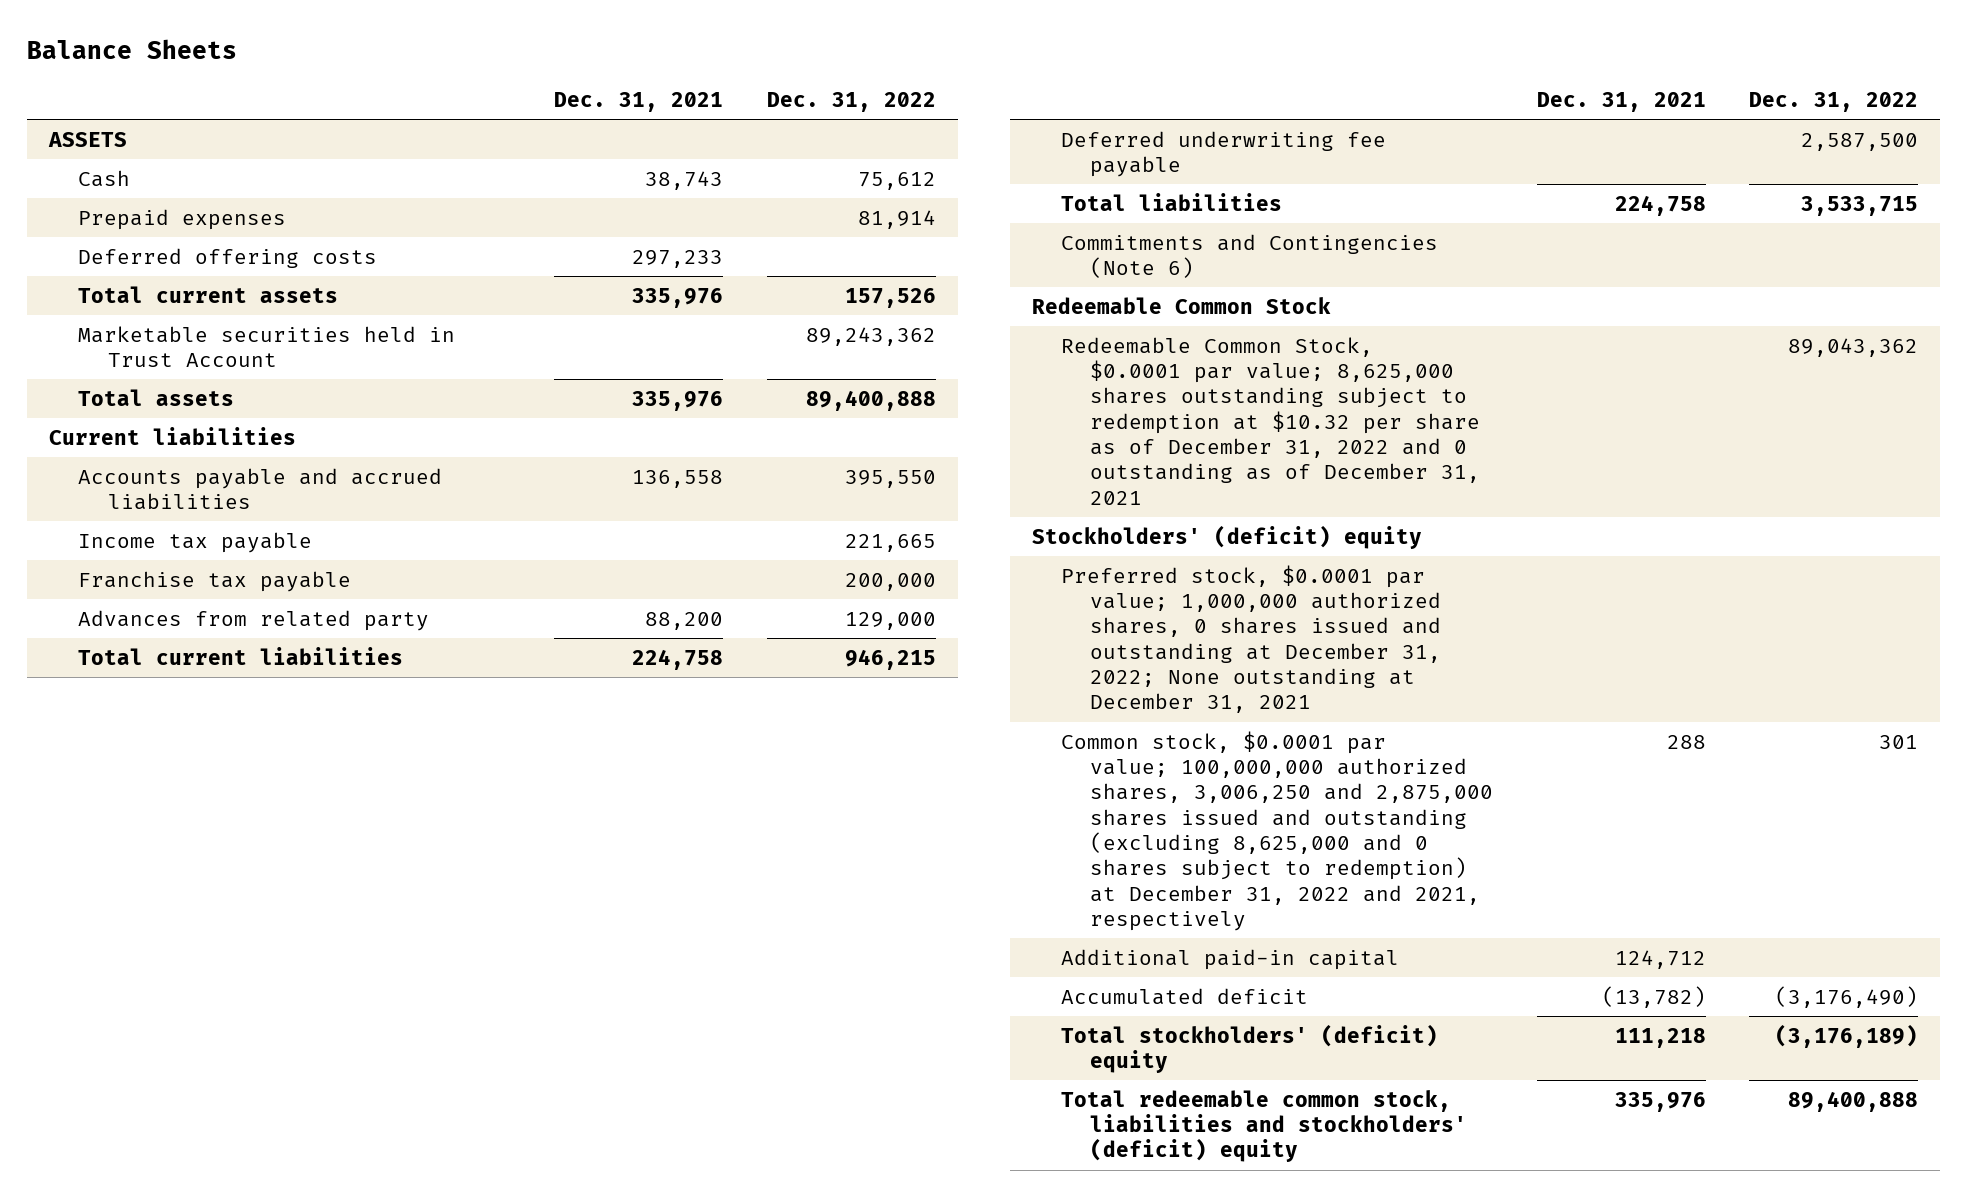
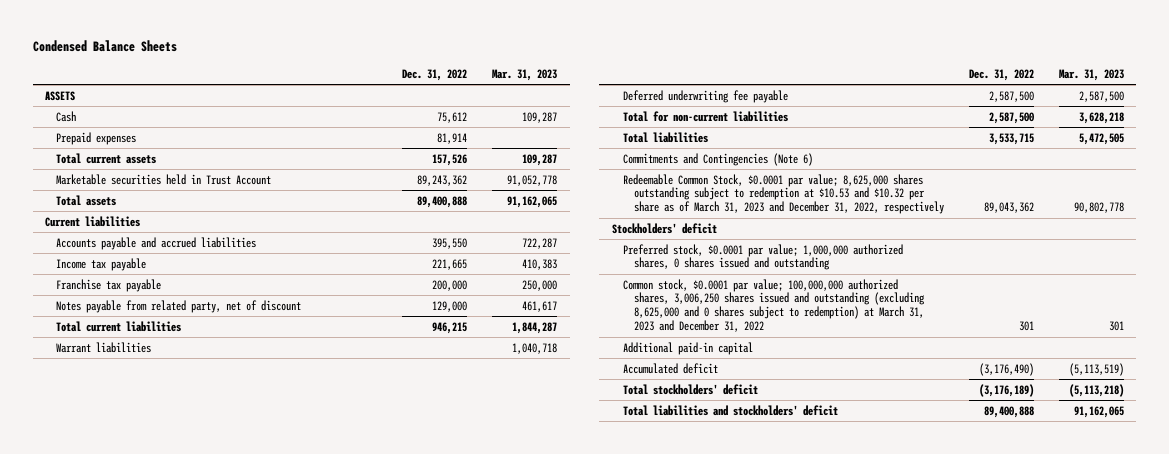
[27,39,238,60] Balance Sheets -> [32,40,177,53] Condensed Balance Sheets
[554,91,724,112] Dec. 31, 2021 -> none
none -> [492,68,558,81] Mar. 31, 2023
[78,247,378,268] Deferred offering costs -> none
[78,609,430,631] Advances from related party -> [56,299,302,313] Notes payable from related party, net of discount
none -> [56,341,152,353] Warrant liabilities
none -> [622,110,788,122] Total for non-current liabilities
[1031,296,1331,314] Redeemable Common Stock -> none
[1060,336,1480,505] Redeemable Common Stock, $0.0001 par value; 8,625,000 shares outstanding subject to redemption at $10.32 per share as of December 31, 2022 and 0 outstanding as of December 31, 2021 -> [622,173,944,215] Redeemable Common Stock, $0.0001 par value; 8,625,000 shares outstanding subject to redemption at $10.53 and $10.32 per share as of March 31, 2023 and December 31, 2022, respectively
[1031,524,1422,549] Stockholders' (deficit) equity -> [611,222,717,234] Stockholders' deficit
[1060,564,1441,714] Preferred stock, $0.0001 par value; 1,000,000 authorized shares, 0 shares issued and outstanding at December 31, 2022; None outstanding at December 31, 2021 -> [622,243,903,271] Preferred stock, $0.0001 par value; 1,000,000 authorized shares, 0 shares issued and outstanding
[1060,730,1493,931] Common stock, $0.0001 par value; 100,000,000 authorized shares, 3,006,250 and 2,875,000 shares issued and outstanding (excluding 8,625,000 and 0 shares subject to redemption) at December 31, 2022 and 2021, respectively -> [622,278,925,333] Common stock, $0.0001 par value; 100,000,000 authorized shares, 3,006,250 shares issued and outstanding (excluding 8,625,000 and 0 shares subject to redemption) at March 31, 2023 and December 31, 2022
[1060,1023,1438,1074] Total stockholders' (deficit) equity -> [622,383,758,395] Total stockholders' deficit
[1060,1089,1467,1163] Total redeemable common stock, liabilities and stockholders' (deficit) equity -> [622,404,838,416] Total liabilities and stockholders' deficit

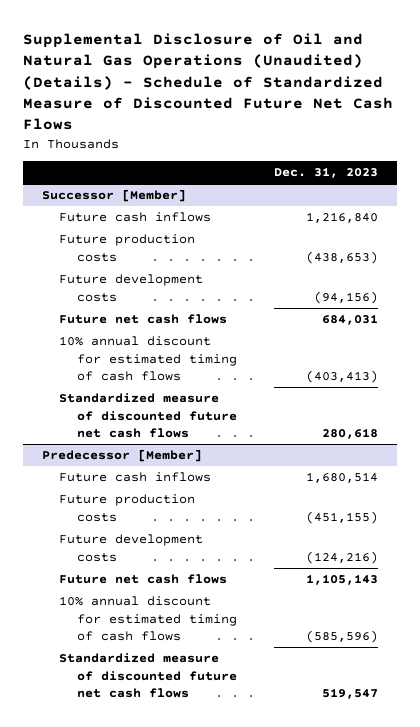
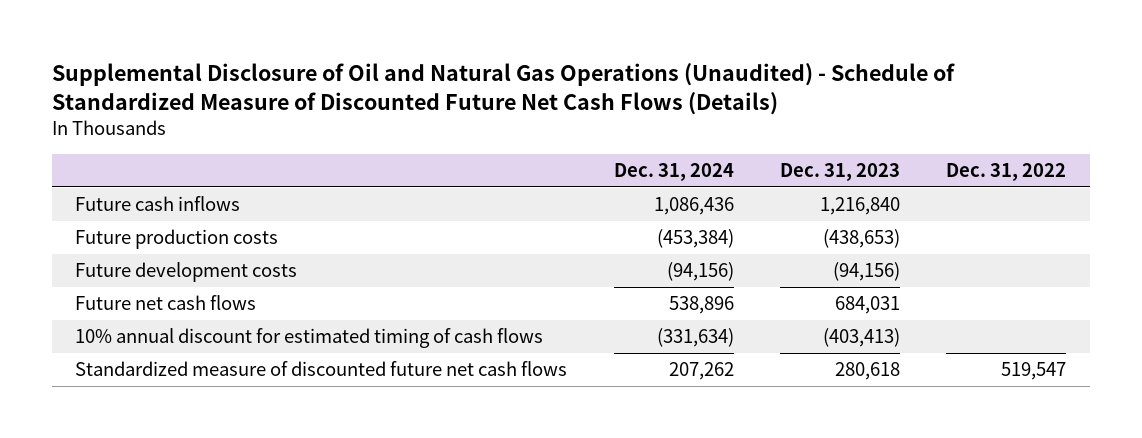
[22,33,393,131] Supplemental Disclosure of Oil and Natural Gas Operations (Unaudited) (Details) - Schedule of Standardized Measure of Discounted Future Net Cash Flows -> [52,62,956,115] Supplemental Disclosure of Oil and Natural Gas Operations (Unaudited) - Schedule of Standardized Measure of Discounted Future Net Cash Flows (Details)
none -> [613,163,734,182] Dec. 31, 2024
none -> [946,163,1067,182] Dec. 31, 2022
[41,188,186,202] Successor [Member] -> none
[41,448,202,462] Predecessor [Member] -> none
[59,471,212,482] Future cash inflows -> none
[59,493,196,522] Future production costs -> none
[59,533,204,562] Future development costs -> none
[59,573,228,584] Future net cash flows -> none
[59,595,237,642] 10% annual discount for estimated timing of cash flows -> none
[59,652,237,699] Standardized measure of discounted future net cash flows -> none

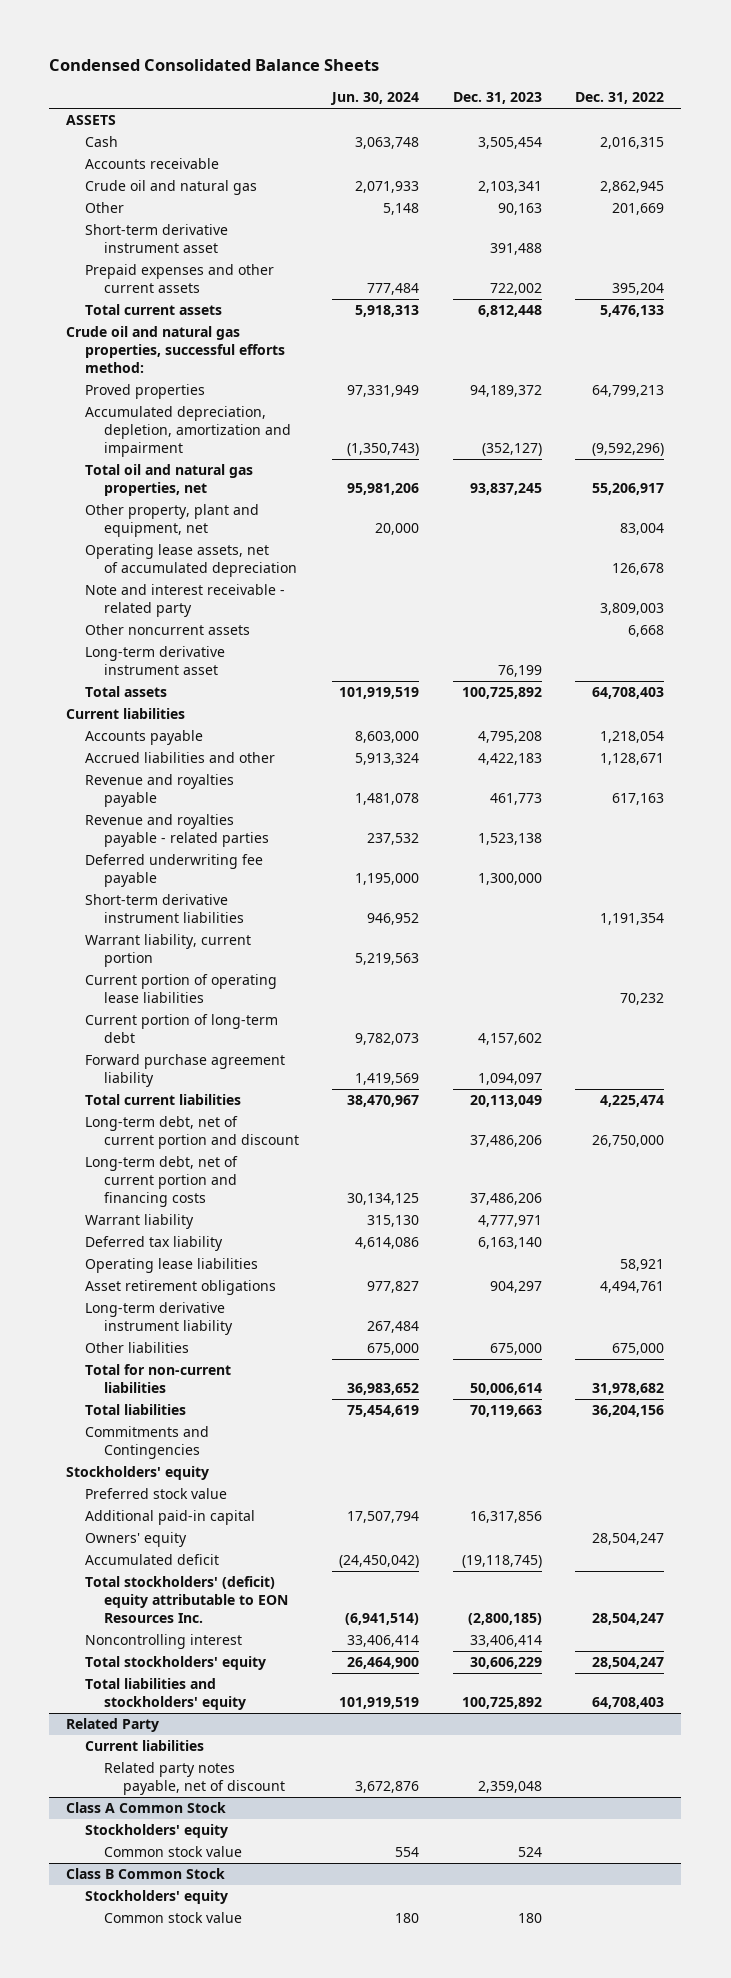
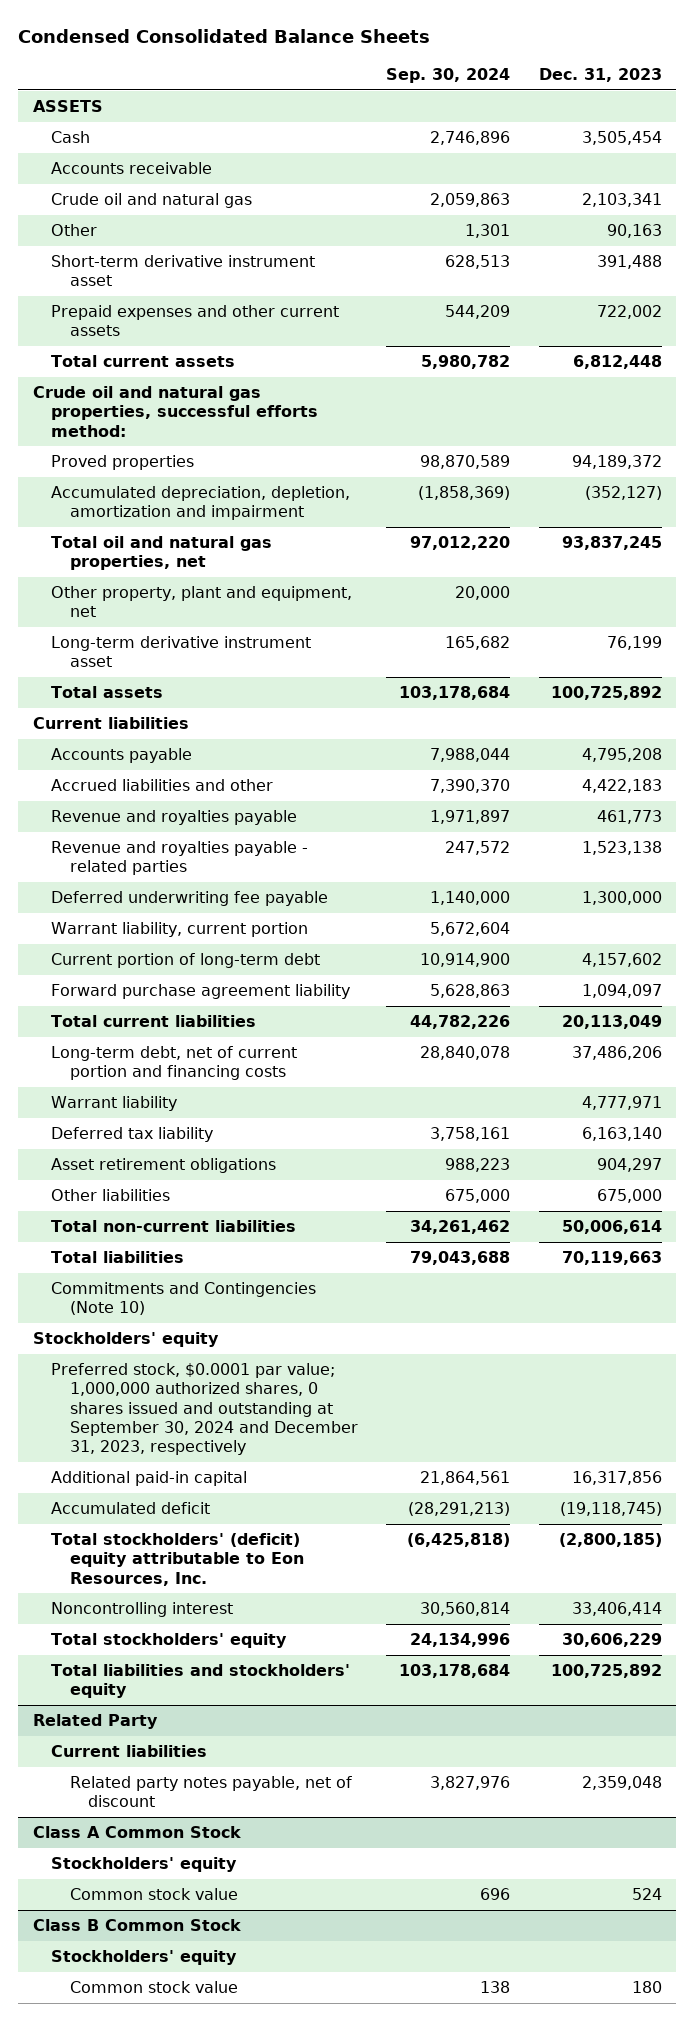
[330,91,420,105] Jun. 30, 2024 -> none
[575,91,665,104] Dec. 31, 2022 -> none
none -> [386,68,511,84] Sep. 30, 2024
[85,544,297,578] Operating lease assets, net of accumulated depreciation -> none
[85,584,286,618] Note and interest receivable - related party -> none
[85,624,251,636] Other noncurrent assets -> none
[85,894,244,924] Short-term derivative instrument liabilities -> none
[85,974,278,1004] Current portion of operating lease liabilities -> none
[85,1116,299,1150] Long-term debt, net of current portion and discount -> none
[85,1258,259,1274] Operating lease liabilities -> none
[85,1302,233,1336] Long-term derivative instrument liability -> none
[85,1364,232,1394] Total for non-current liabilities -> [51,1220,297,1233] Total non-current liabilities
[85,1426,210,1460] Commitments and Contingencies -> [51,1282,317,1316] Commitments and Contingencies (Note 10)
[85,1488,228,1500] Preferred stock value -> [51,1363,358,1455] Preferred stock, $0.0001 par value; 1,000,000 authorized shares, 0 shares issued and outstanding at September 30, 2024 and December 31, 2023, respectively
[85,1532,188,1548] Owners' equity -> none
[85,1576,288,1623] Total stockholders' (deficit) equity attributable to EON Resources Inc. -> [51,1533,304,1586] Total stockholders' (deficit) equity attributable to Eon Resources, Inc.

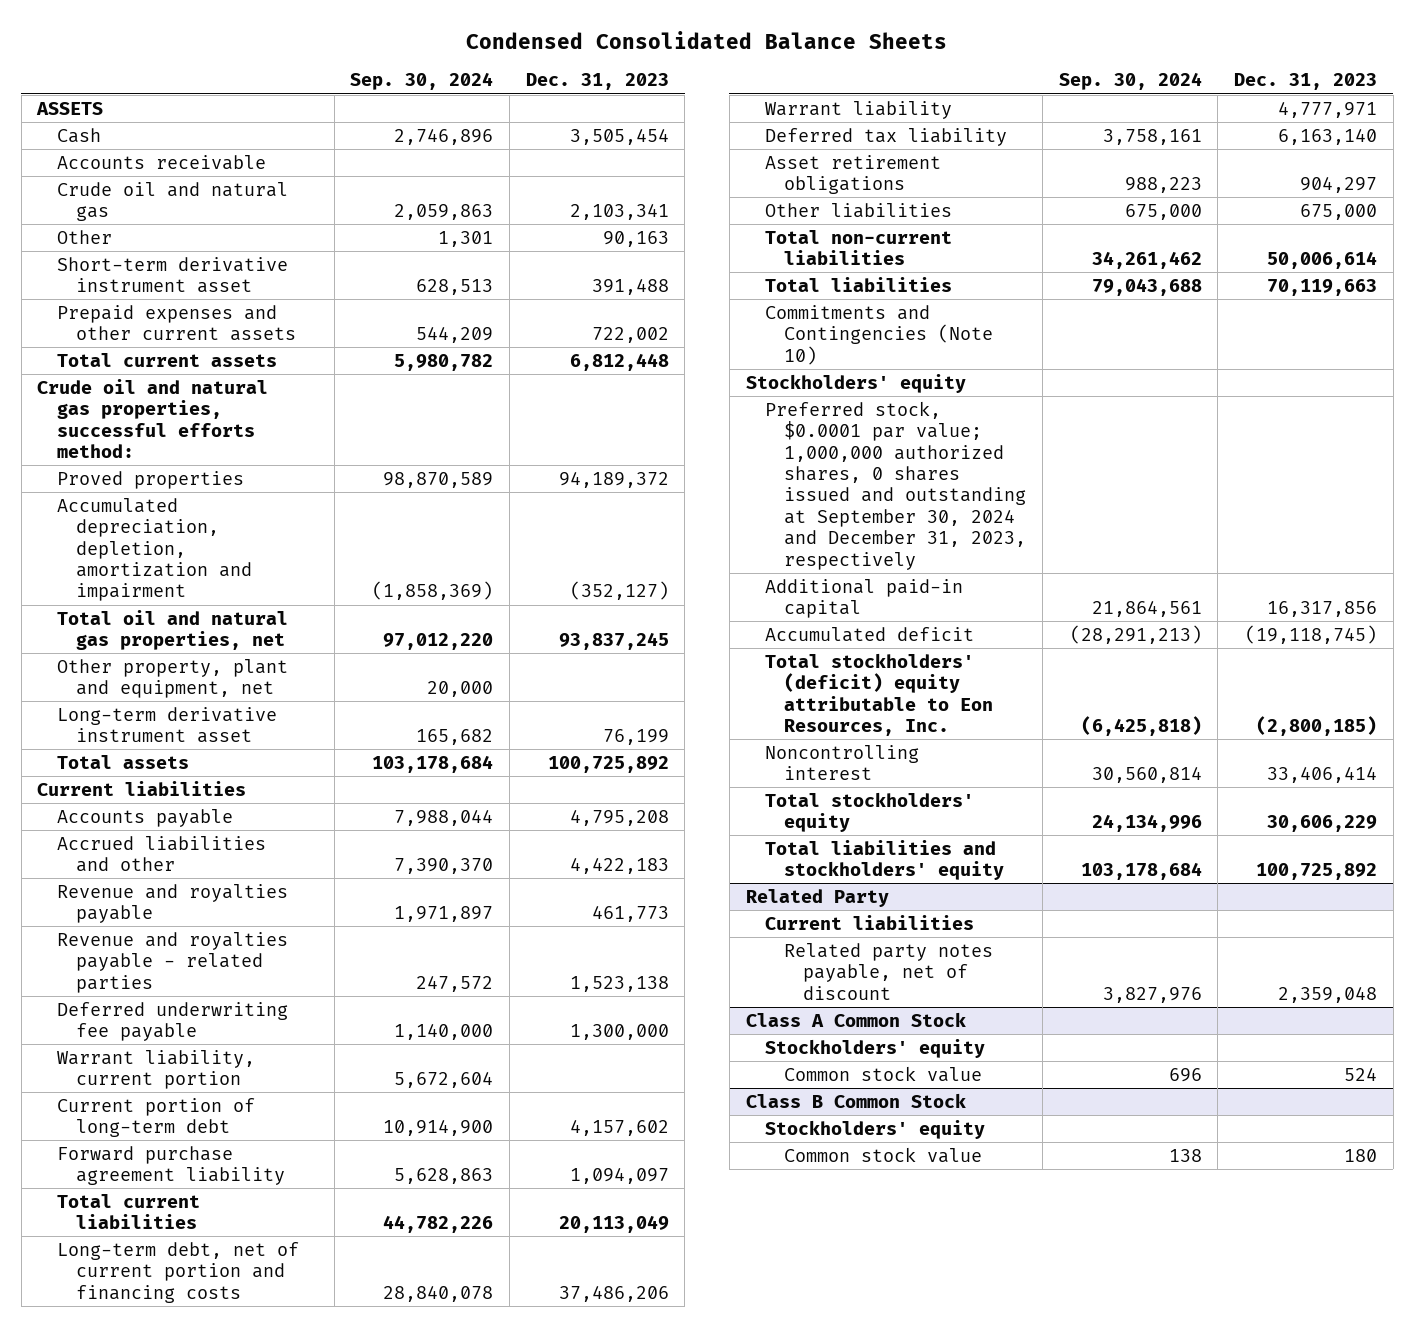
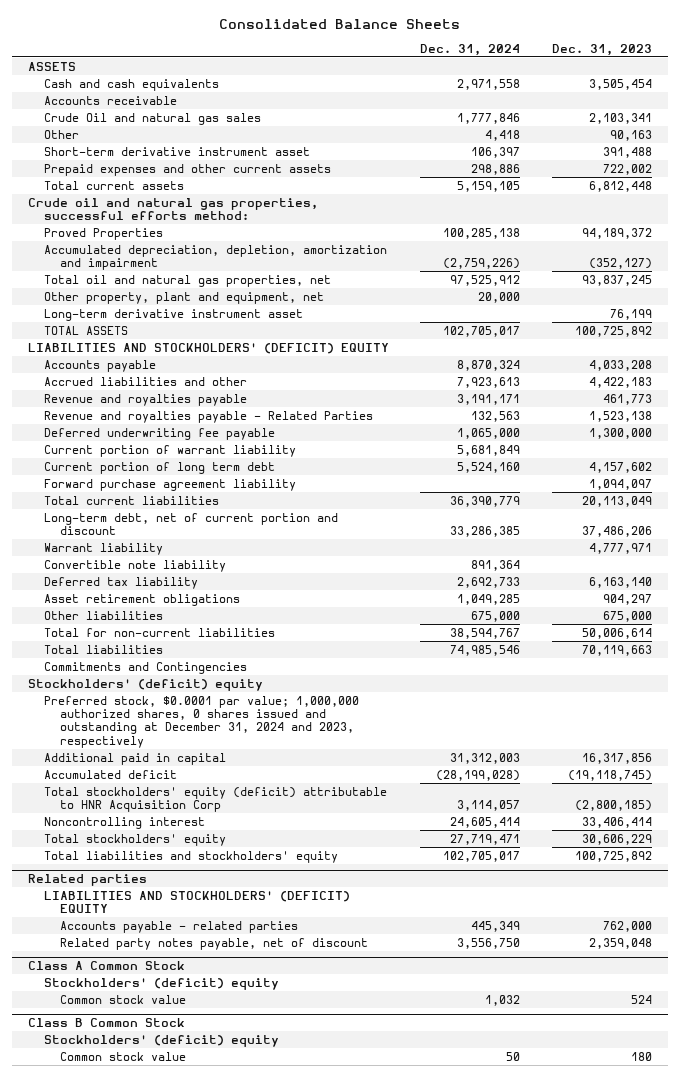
[466,30,948,49] Condensed Consolidated Balance Sheets -> [218,19,460,30] Consolidated Balance Sheets
[350,72,494,91] Sep. 30, 2024 -> none
none -> [420,43,521,56] Dec. 31, 2024
[56,127,101,143] Cash -> [43,78,219,91] Cash and cash equivalents
[56,181,288,222] Crude oil and natural gas -> [43,112,261,125] Crude Oil and natural gas sales
[56,470,244,489] Proved properties -> [43,227,163,240] Proved Properties
[37,780,247,796] Current liabilities -> none
[56,754,189,769] Total assets -> [43,325,128,335] TOTAL ASSETS
none -> [27,342,389,354] LIABILITIES AND STOCKHOLDERS' (DEFICIT) EQUITY
[569,809,669,826] 4,795,208 -> [589,359,653,371] 4,033,208
[56,931,288,993] Revenue and royalties payable - related parties -> [43,410,373,423] Revenue and royalties payable - Related Parties
[56,1049,255,1090] Warrant liability, current portion -> [43,444,296,457] Current portion of warrant liability
[56,1097,255,1138] Current portion of long-term debt -> [43,461,275,474] Current portion of long term debt
[56,1241,299,1303] Long-term debt, net of current portion and financing costs -> [43,512,338,535] Long-term debt, net of current portion and discount
none -> [43,559,226,572] Convertible note liability
[764,229,952,266] Total non-current liabilities -> [43,627,275,637] Total for non-current liabilities
[764,304,994,365] Commitments and Contingencies (Note 10) -> [43,661,247,674] Commitments and Contingencies
[745,373,966,393] Stockholders' equity -> [27,678,263,691] Stockholders' (deficit) equity
[764,400,1027,570] Preferred stock, $0.0001 par value; 1,000,000 authorized shares, 0 shares issued and outstanding at September 30, 2024 and December 31, 2023, respectively -> [43,695,359,748] Preferred stock, $0.0001 par value; 1,000,000 authorized shares, 0 shares issued and outstanding at December 31, 2024 and 2023, respectively
[764,578,963,619] Additional paid-in capital -> [43,752,226,765] Additional paid in capital
[764,652,994,736] Total stockholders' (deficit) equity attributable to Eon Resources, Inc. -> [43,786,387,812] Total stockholders' equity (deficit) attributable to HNR Acquisition Corp
[764,914,974,930] Current liabilities -> none
[745,888,889,907] Related Party -> [27,874,147,887] Related parties
none -> [43,890,350,913] LIABILITIES AND STOCKHOLDERS' (DEFICIT) EQUITY
none -> [60,920,299,933] Accounts payable - related parties
[764,1038,985,1058] Stockholders' equity -> [43,977,279,990] Stockholders' (deficit) equity
[764,1119,985,1139] Stockholders' equity -> [43,1034,279,1047] Stockholders' (deficit) equity

